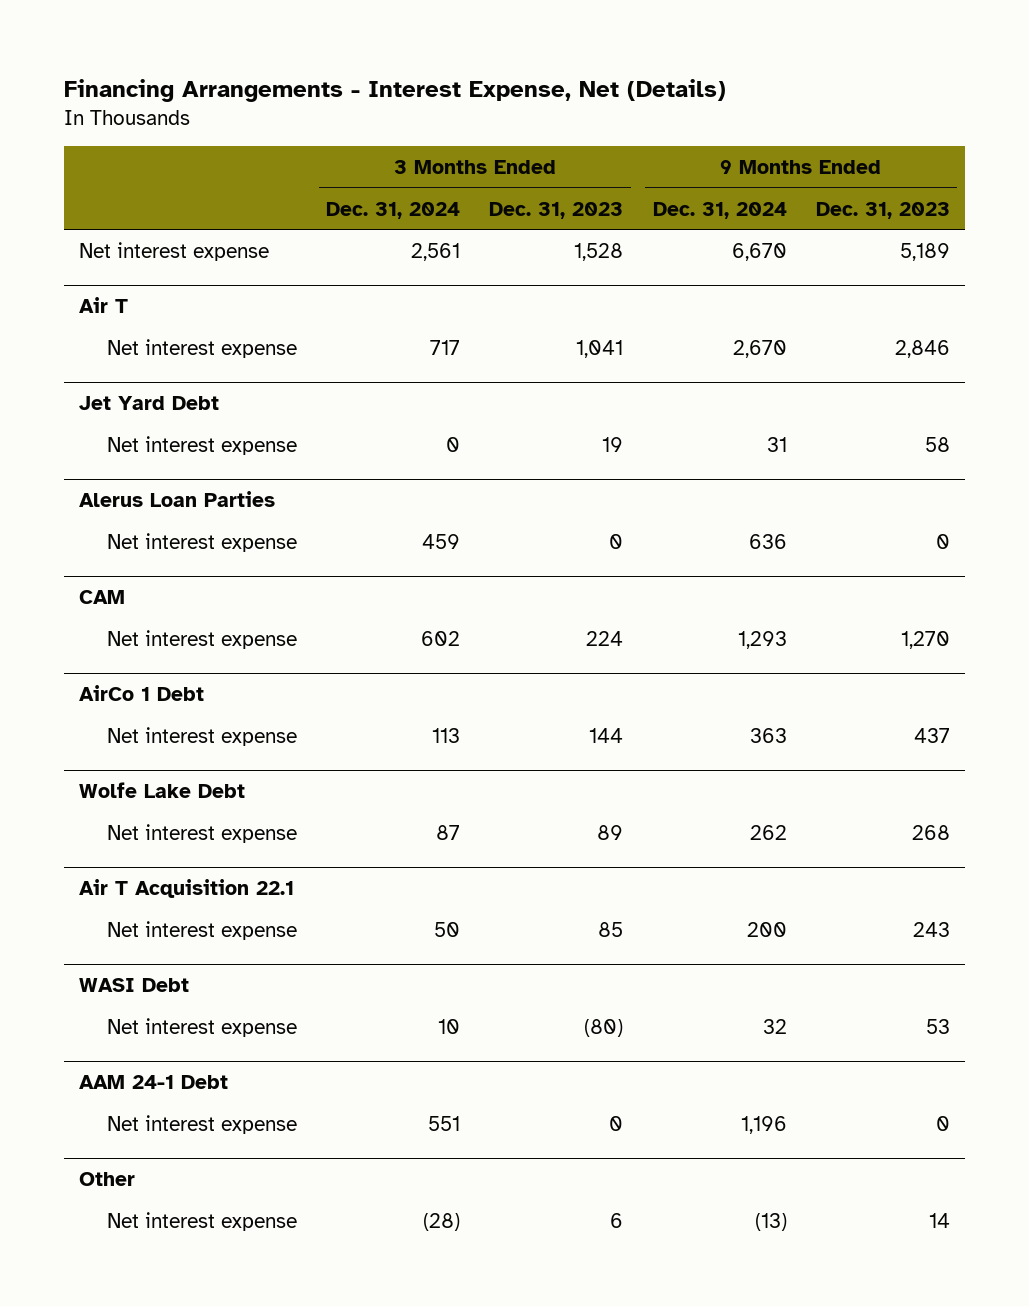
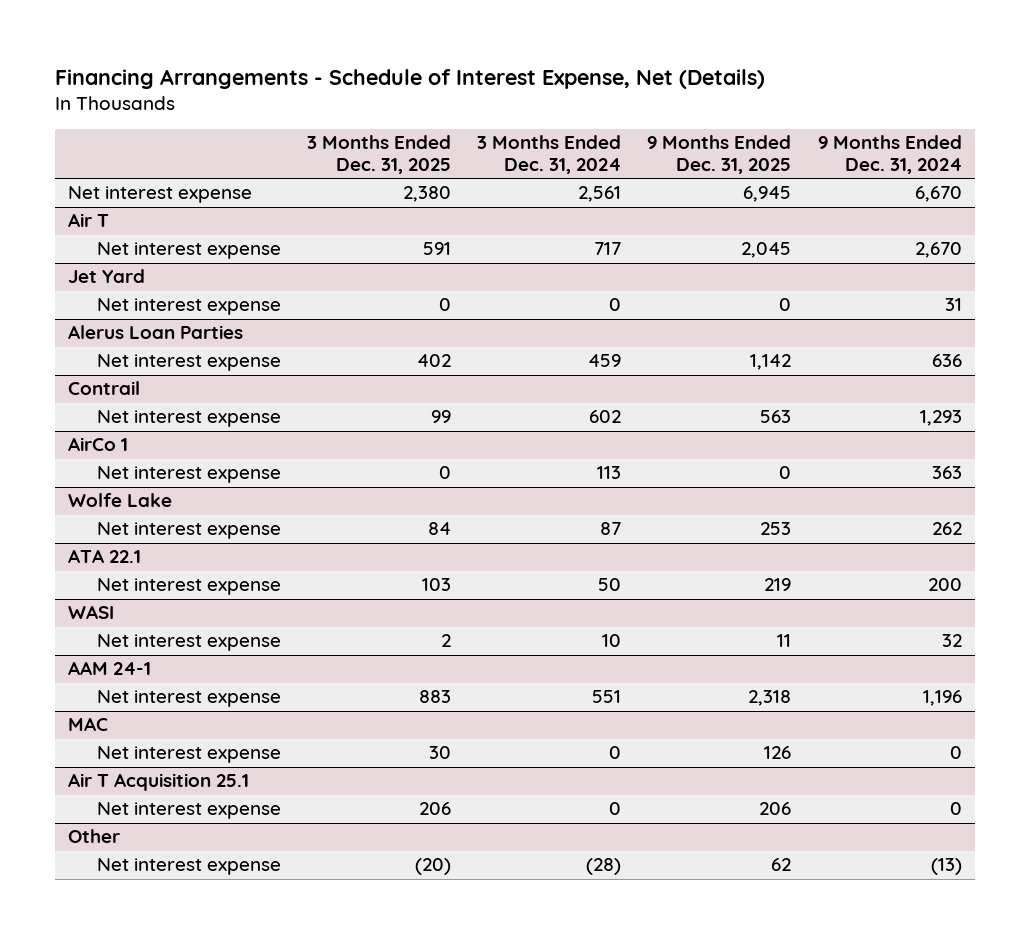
[64,78,727,102] Financing Arrangements - Interest Expense, Net (Details) -> [55,68,766,89] Financing Arrangements - Schedule of Interest Expense, Net (Details)
[489,201,624,219] Dec. 31, 2023 -> none
[816,201,951,219] Dec. 31, 2023 -> none
none -> [306,135,451,175] 3 Months Ended Dec. 31, 2025
none -> [647,135,792,175] 9 Months Ended Dec. 31, 2025
[79,396,220,411] Jet Yard Debt -> [68,269,146,284] Jet Yard
[79,590,126,605] CAM -> [68,381,141,396] Contrail
[79,685,205,702] AirCo 1 Debt -> [68,437,129,452] AirCo 1
[79,782,246,799] Wolfe Lake Debt -> [68,493,173,508] Wolfe Lake
[79,879,295,899] Air T Acquisition 22.1 -> [68,549,142,564] ATA 22.1
[79,978,190,993] WASI Debt -> [68,605,115,620] WASI
[79,1075,229,1090] AAM 24-1 Debt -> [68,661,152,676] AAM 24-1
none -> [68,717,109,732] MAC
none -> [96,746,281,764] Net interest expense
none -> [68,773,250,792] Air T Acquisition 25.1
none -> [96,802,281,820] Net interest expense

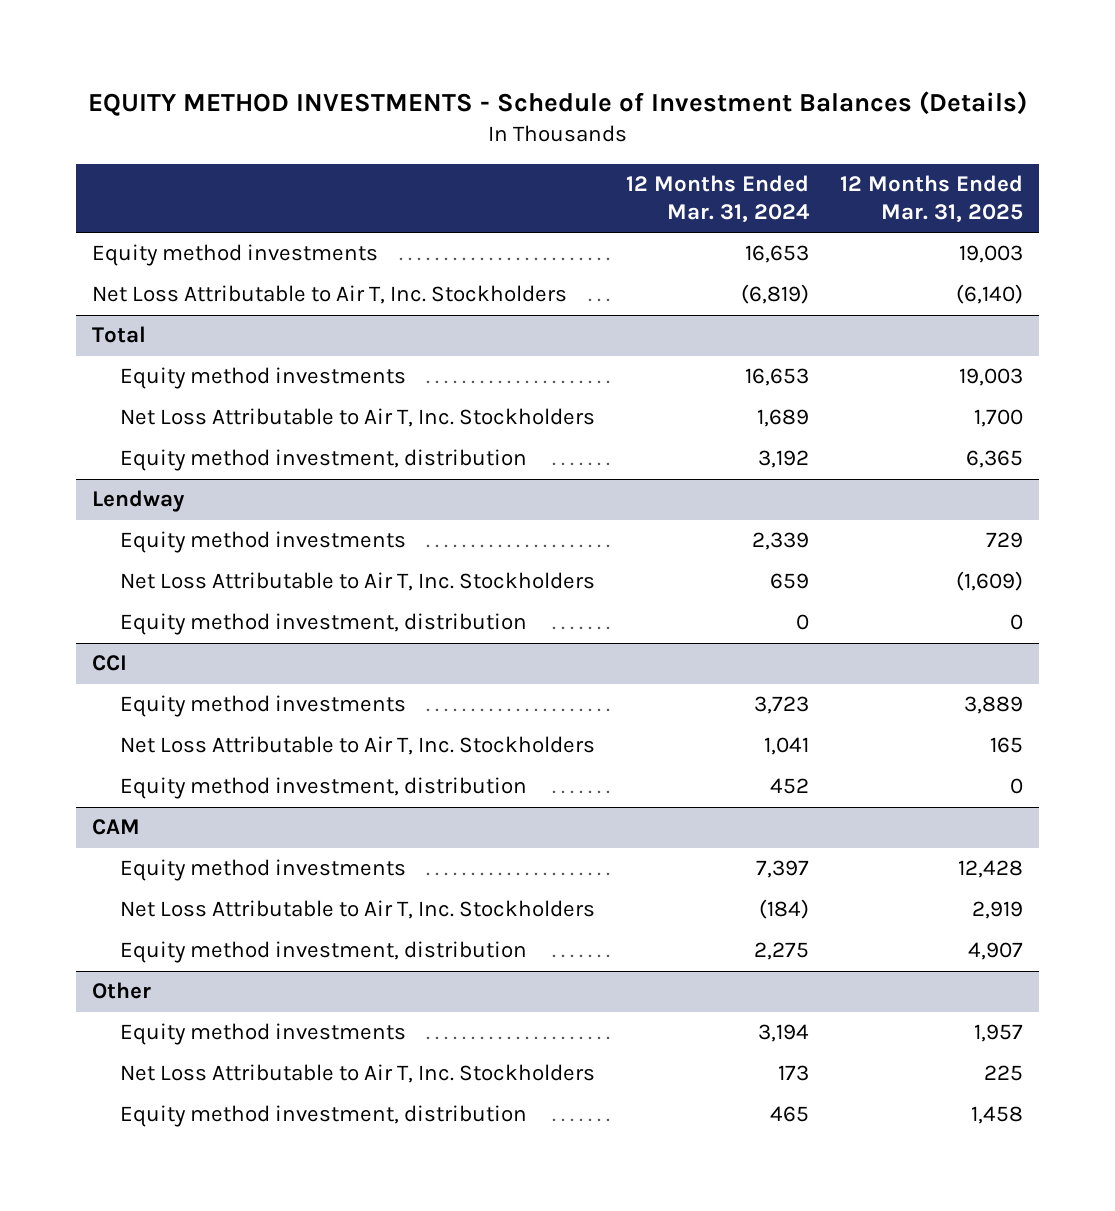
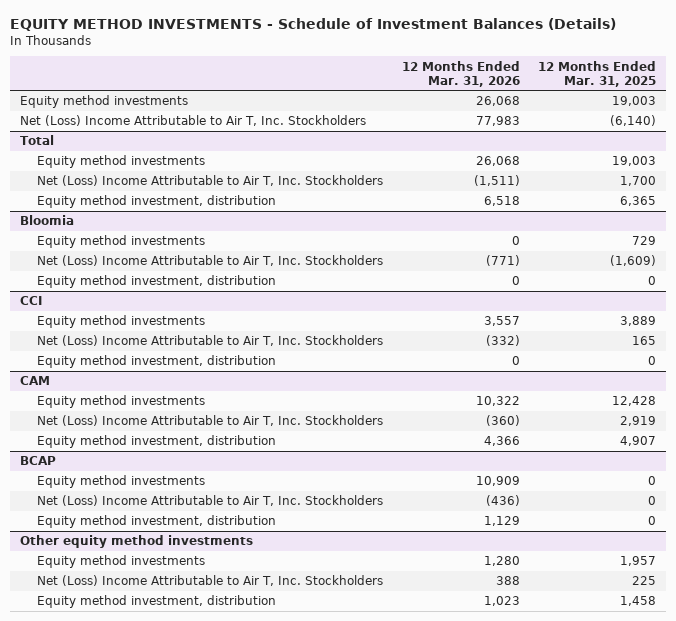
[626,175,811,223] 12 Months Ended Mar. 31, 2024 -> none
none -> [401,60,520,87] 12 Months Ended Mar. 31, 2026
[91,285,567,305] Net Loss Attributable to Air T, Inc. Stockholders -> [19,115,366,127] Net (Loss) Income Attributable to Air T, Inc. Stockholders
[119,408,595,428] Net Loss Attributable to Air T, Inc. Stockholders -> [37,175,384,187] Net (Loss) Income Attributable to Air T, Inc. Stockholders
[91,490,185,513] Lendway -> none
none -> [19,215,74,226] Bloomia
[119,572,595,592] Net Loss Attributable to Air T, Inc. Stockholders -> [37,255,384,267] Net (Loss) Income Attributable to Air T, Inc. Stockholders
[119,736,595,756] Net Loss Attributable to Air T, Inc. Stockholders -> [37,335,384,347] Net (Loss) Income Attributable to Air T, Inc. Stockholders
[119,900,595,920] Net Loss Attributable to Air T, Inc. Stockholders -> [37,415,384,427] Net (Loss) Income Attributable to Air T, Inc. Stockholders
none -> [19,456,56,466] BCAP
none -> [37,475,206,489] Equity method investments
none -> [37,495,384,507] Net (Loss) Income Attributable to Air T, Inc. Stockholders
none -> [37,515,277,529] Equity method investment, distribution
[91,982,151,1000] Other -> [19,535,253,549] Other equity method investments
[119,1064,595,1084] Net Loss Attributable to Air T, Inc. Stockholders -> [37,575,384,587] Net (Loss) Income Attributable to Air T, Inc. Stockholders

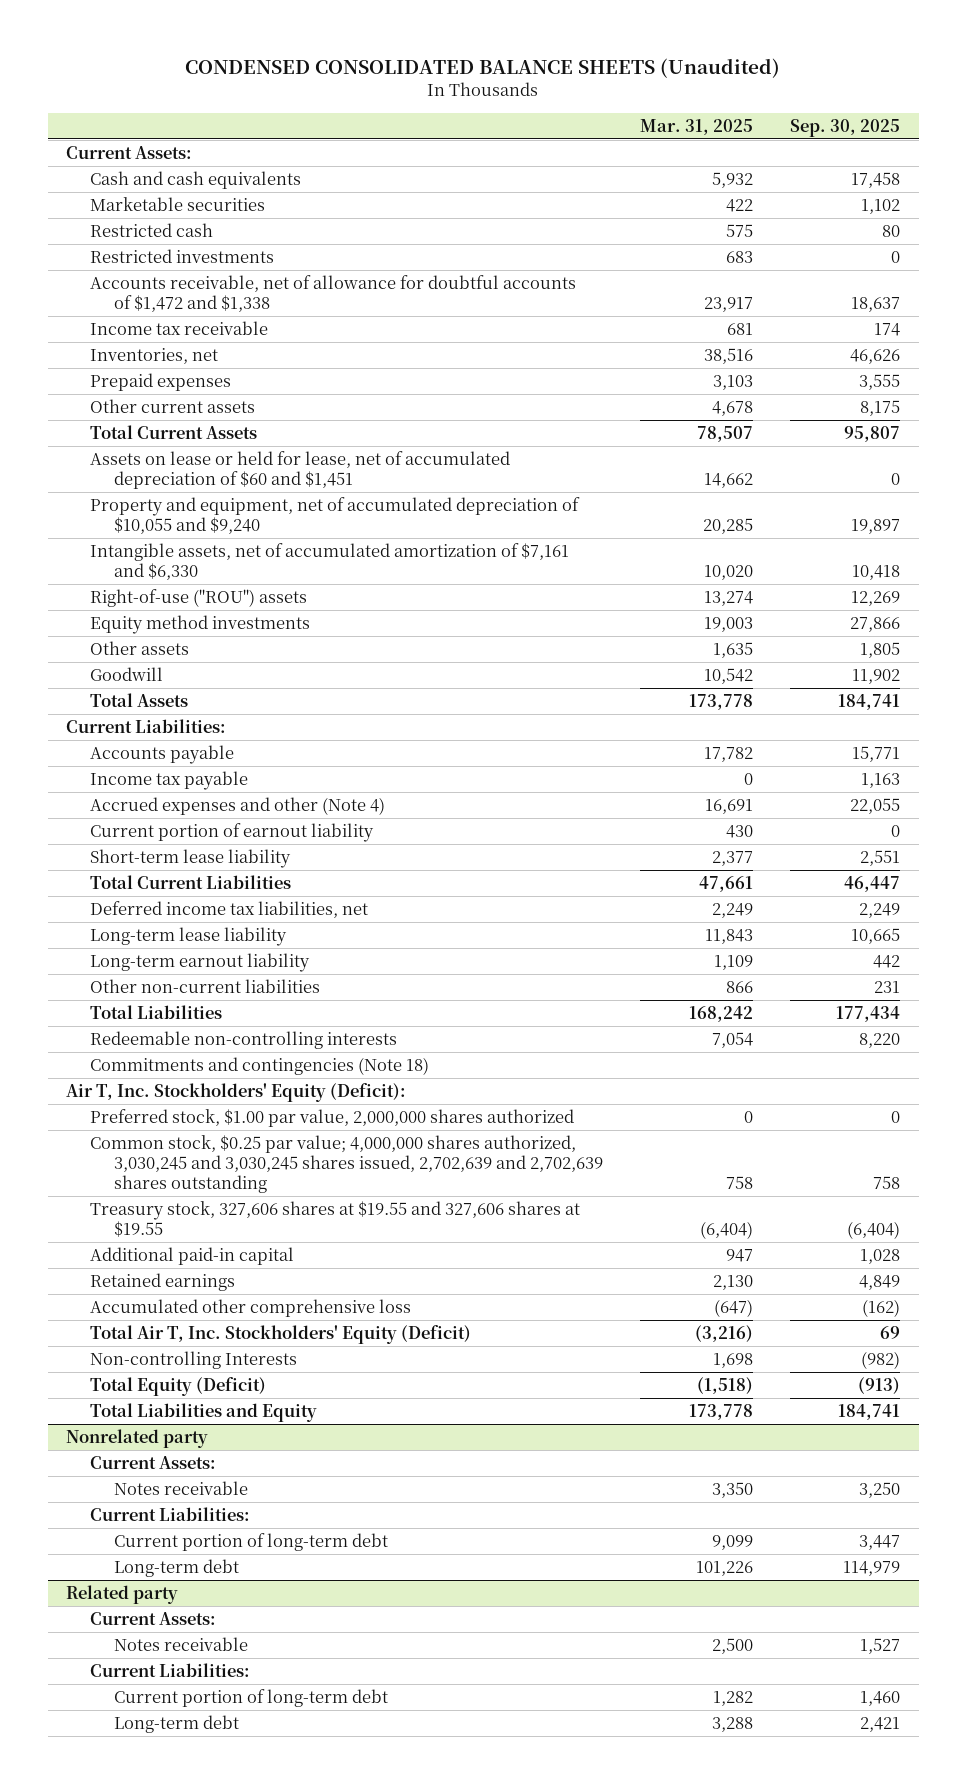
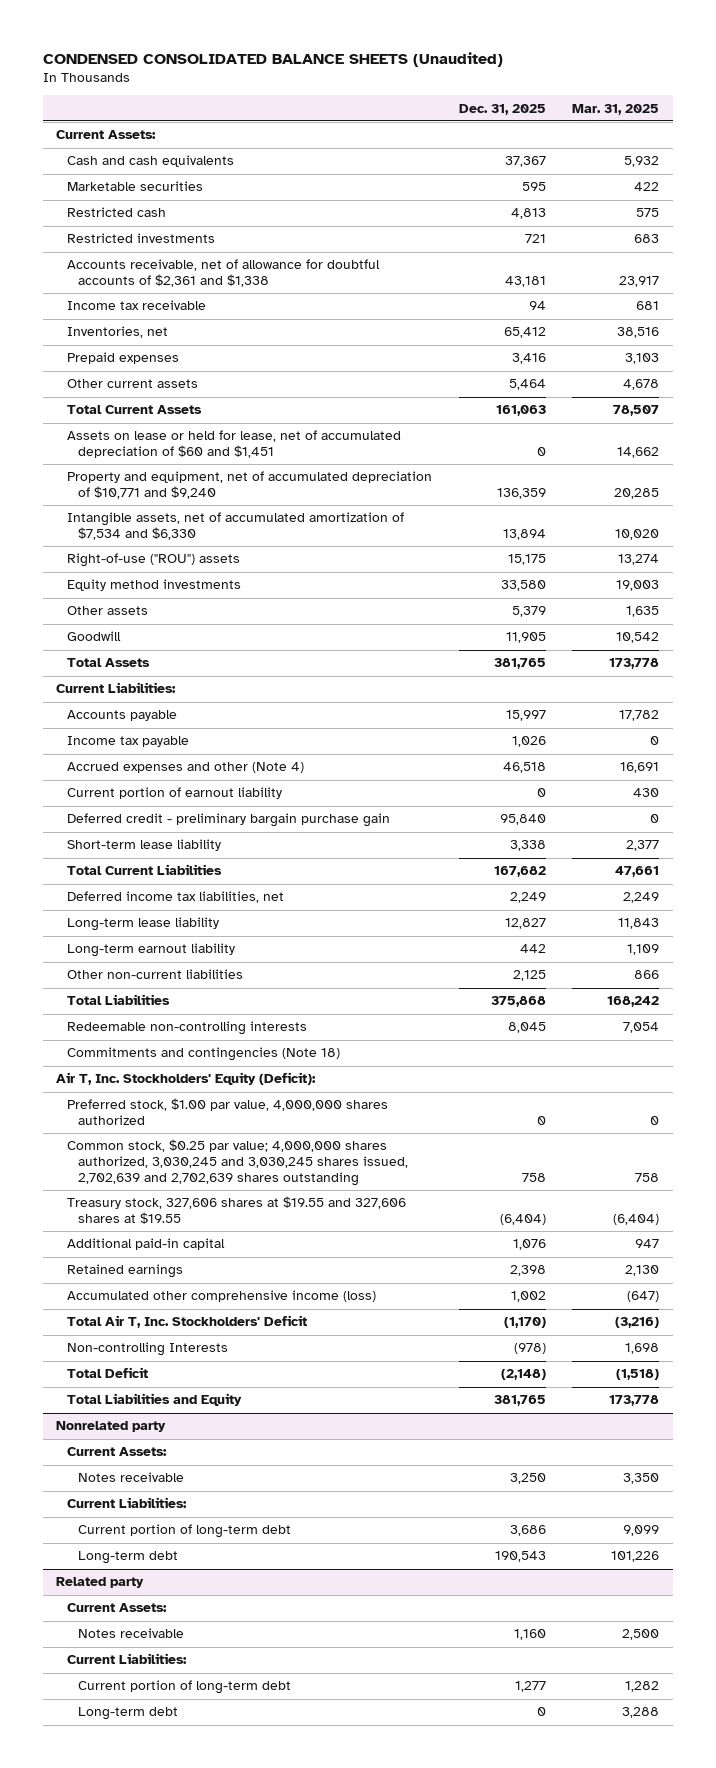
[789,118,900,137] Sep. 30, 2025 -> none
none -> [458,103,546,115] Dec. 31, 2025
[90,275,577,313] Accounts receivable, net of allowance for doubtful accounts of $1,472 and $1,338 -> [67,259,381,288] Accounts receivable, net of allowance for doubtful accounts of $2,361 and $1,338
[90,497,581,535] Property and equipment, net of accumulated depreciation of $10,055 and $9,240 -> [67,471,433,500] Property and equipment, net of accumulated depreciation of $10,771 and $9,240
[90,543,570,581] Intangible assets, net of accumulated amortization of $7,161 and $6,330 -> [67,512,405,541] Intangible assets, net of accumulated amortization of $7,534 and $6,330
none -> [67,813,391,828] Deferred credit - preliminary bargain purchase gain
[90,1109,575,1128] Preferred stock, $1.00 par value, 2,000,000 shares authorized -> [67,1098,389,1126] Preferred stock, $1.00 par value, 4,000,000 shares authorized
[90,1299,412,1318] Accumulated other comprehensive loss -> [67,1290,377,1303] Accumulated other comprehensive income (loss)
[90,1325,472,1345] Total Air T, Inc. Stockholders' Equity (Deficit) -> [67,1315,308,1329] Total Air T, Inc. Stockholders' Deficit
[90,1377,267,1397] Total Equity (Deficit) -> [67,1367,149,1379] Total Deficit

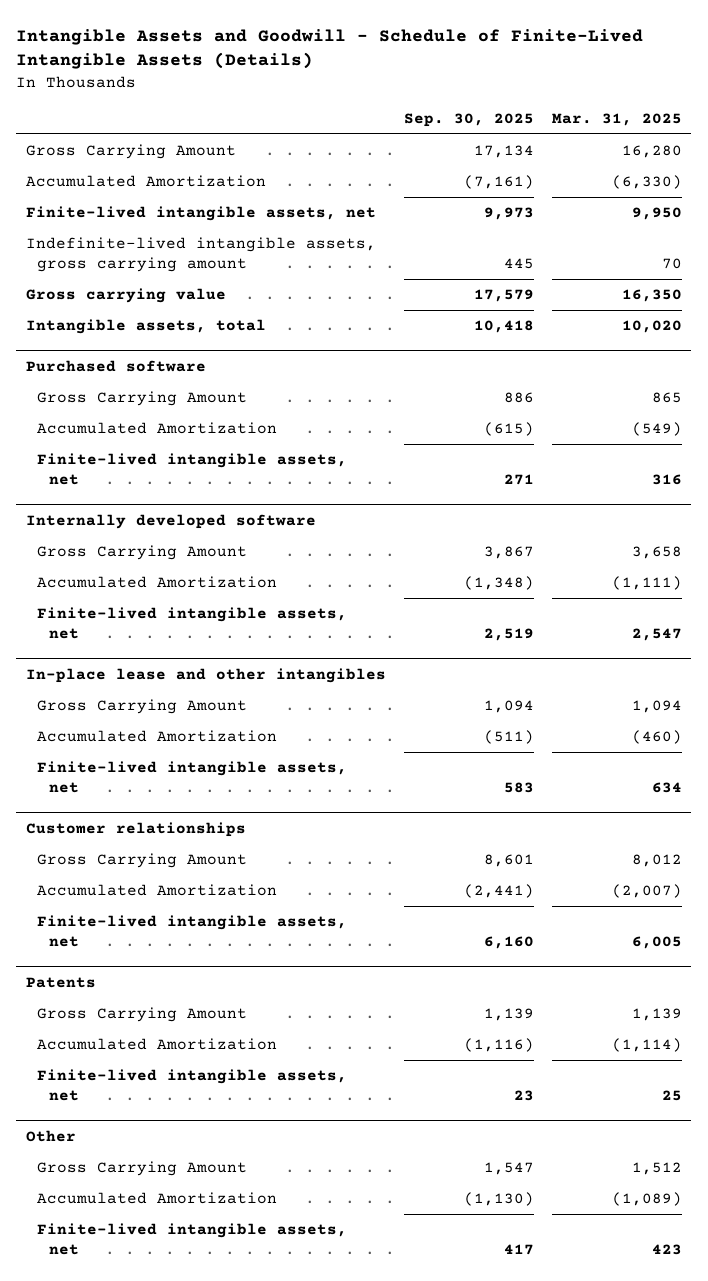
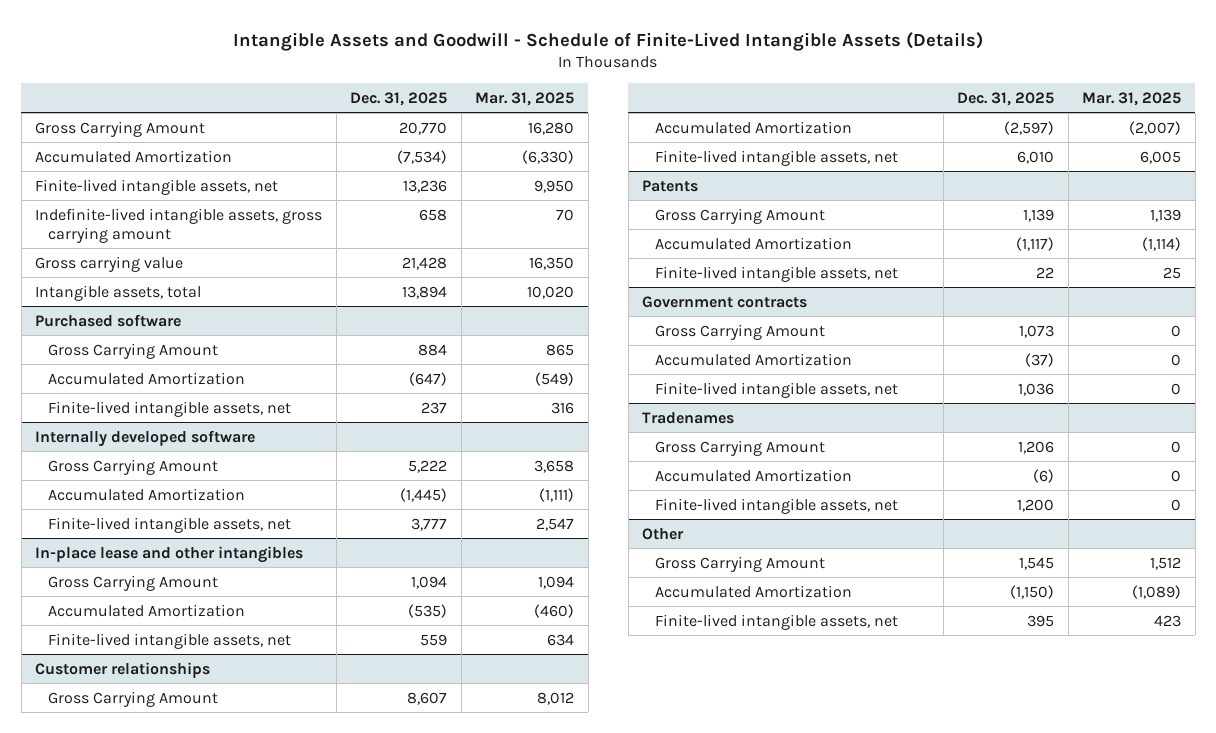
[403,112,534,127] Sep. 30, 2025 -> none
none -> [350,91,448,106] Dec. 31, 2025
none -> [642,295,808,308] Government contracts
none -> [654,323,825,340] Gross Carrying Amount
none -> [654,352,852,366] Accumulated Amortization
none -> [654,381,898,398] Finite-lived intangible assets, net
none -> [642,411,735,424] Tradenames
none -> [654,439,825,456] Gross Carrying Amount
none -> [654,468,852,482] Accumulated Amortization
none -> [654,497,898,514] Finite-lived intangible assets, net

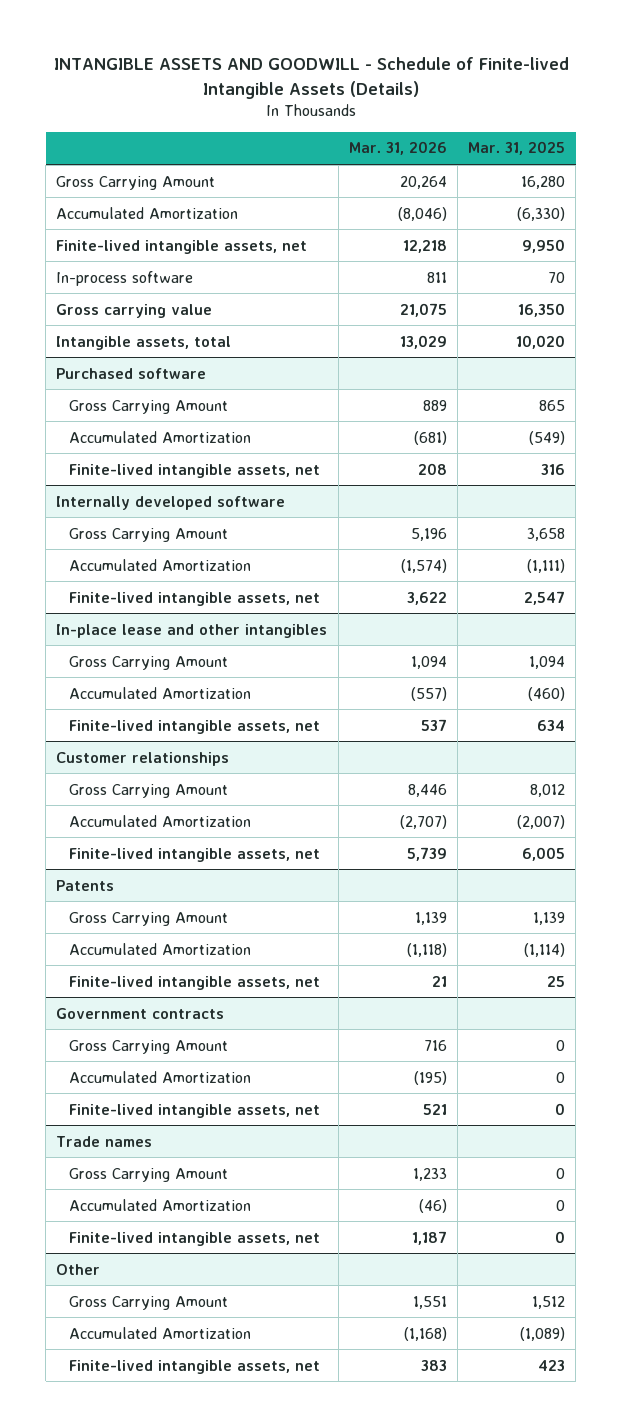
[233,31,984,51] Intangible Assets and Goodwill - Schedule of Finite-Lived Intangible Assets (Details) -> [53,57,569,99] INTANGIBLE ASSETS AND GOODWILL - Schedule of Finite-lived Intangible Assets (Details)
[350,91,448,106] Dec. 31, 2025 -> none
none -> [348,141,447,156] Mar. 31, 2026
[35,207,323,243] Indefinite-lived intangible assets, gross carrying amount -> [56,270,194,286] In-process software
[642,411,735,424] Tradenames -> [56,1135,153,1147] Trade names

